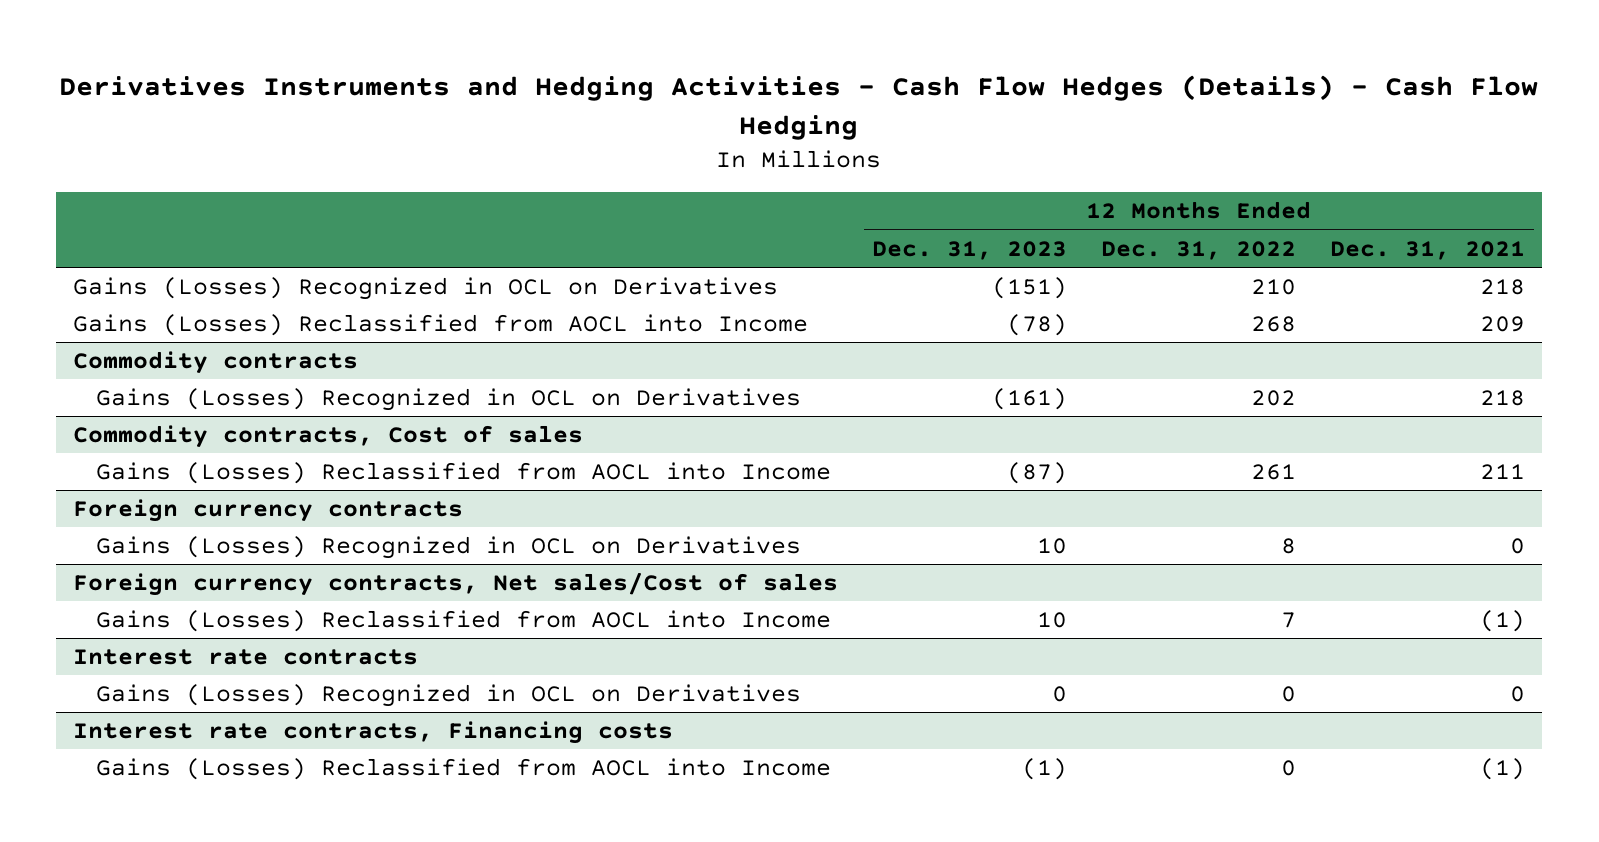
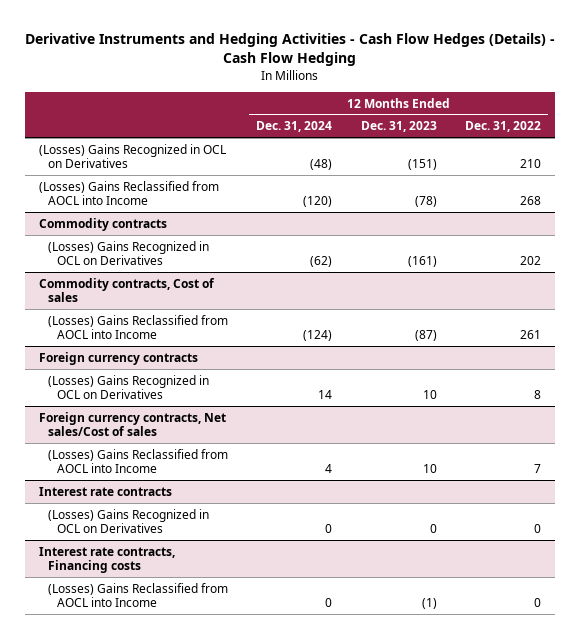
[59,74,1539,140] Derivatives Instruments and Hedging Activities - Cash Flow Hedges (Details) - Cash Flow Hedging -> [25,33,556,67] Derivative Instruments and Hedging Activities - Cash Flow Hedges (Details) - Cash Flow Hedging
[1330,240,1526,260] Dec. 31, 2021 -> none
none -> [256,121,333,133] Dec. 31, 2024
[73,277,779,301] Gains (Losses) Recognized in OCL on Derivatives -> [39,143,227,169] (Losses) Gains Recognized in OCL on Derivatives
[73,314,809,337] Gains (Losses) Reclassified from AOCL into Income -> [39,180,220,206] (Losses) Gains Reclassified from AOCL into Income
[95,388,801,412] Gains (Losses) Recognized in OCL on Derivatives -> [48,240,210,266] (Losses) Gains Recognized in OCL on Derivatives
[95,462,831,485] Gains (Losses) Reclassified from AOCL into Income -> [48,314,229,340] (Losses) Gains Reclassified from AOCL into Income
[95,536,801,560] Gains (Losses) Recognized in OCL on Derivatives -> [48,374,210,400] (Losses) Gains Recognized in OCL on Derivatives
[95,610,831,633] Gains (Losses) Reclassified from AOCL into Income -> [48,448,229,474] (Losses) Gains Reclassified from AOCL into Income
[95,684,801,708] Gains (Losses) Recognized in OCL on Derivatives -> [48,508,210,534] (Losses) Gains Recognized in OCL on Derivatives
[95,758,831,781] Gains (Losses) Reclassified from AOCL into Income -> [48,582,229,608] (Losses) Gains Reclassified from AOCL into Income

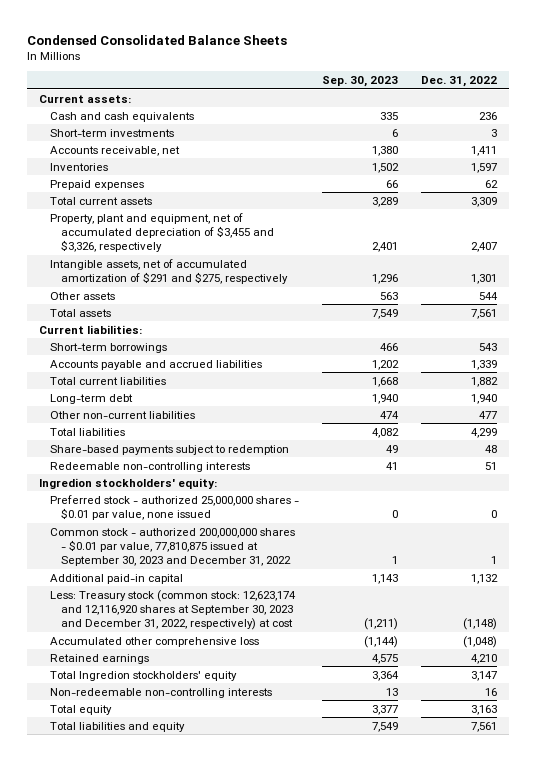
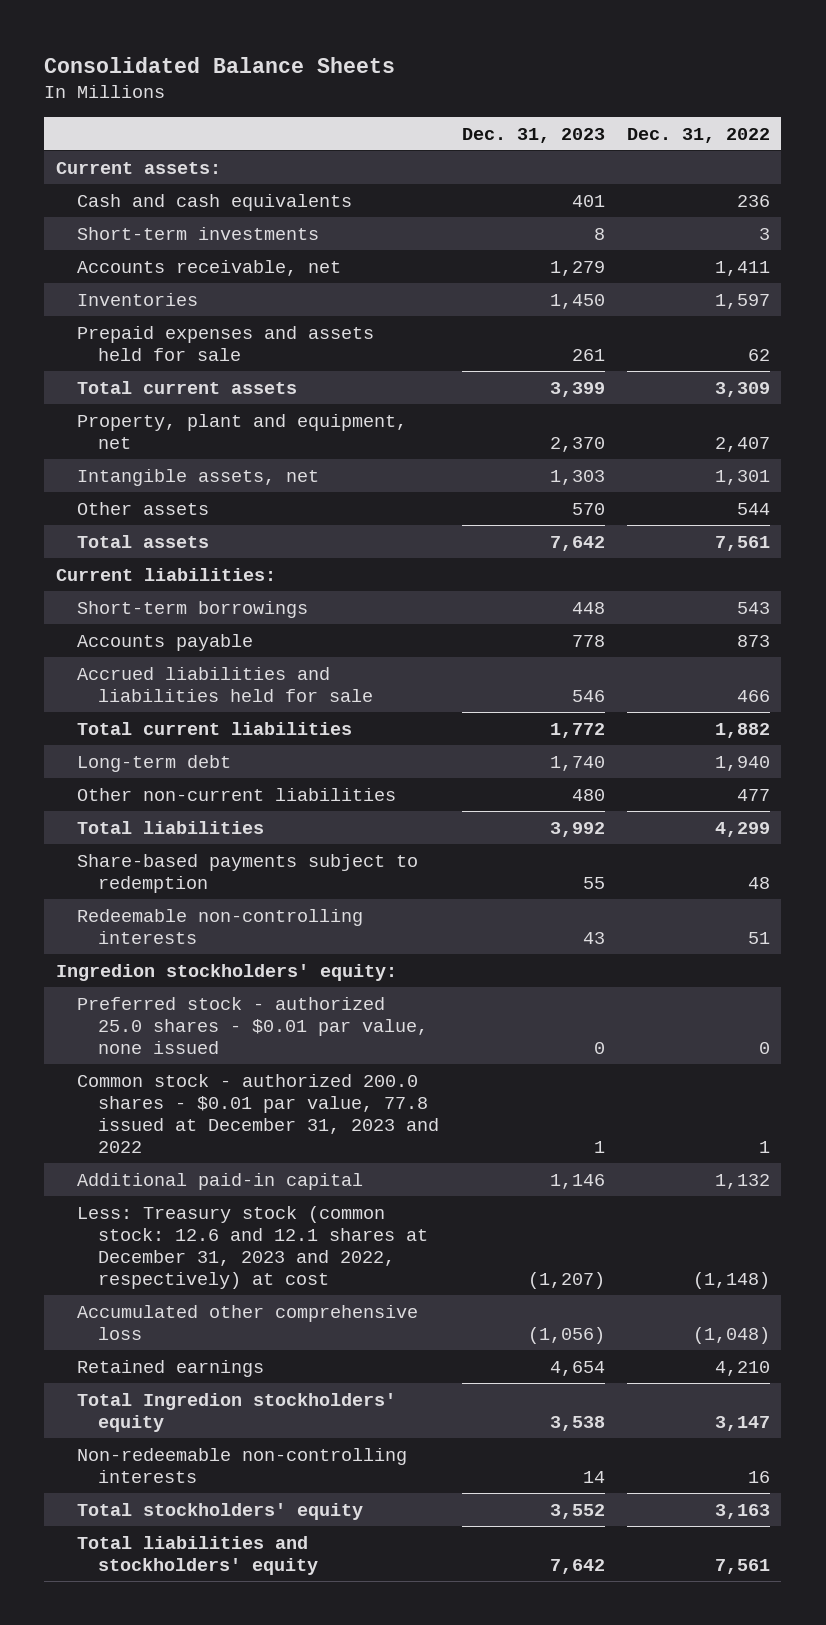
[27,34,288,45] Condensed Consolidated Balance Sheets -> [44,57,396,74] Consolidated Balance Sheets
[321,75,398,87] Sep. 30, 2023 -> none
none -> [461,127,605,143] Dec. 31, 2023
[49,179,144,190] Prepaid expenses -> none
none -> [76,325,374,361] Prepaid expenses and assets held for sale
[49,212,275,253] Property, plant and equipment, net of accumulated depreciation of $3,455 and $3,326, respectively -> [76,413,407,449] Property, plant and equipment, net
[49,258,289,284] Intangible assets, net of accumulated amortization of $291 and $275, respectively -> [76,468,319,486] Intangible assets, net
[49,359,262,370] Accounts payable and accrued liabilities -> none
none -> [76,633,253,651] Accounts payable
none -> [76,666,374,702] Accrued liabilities and liabilities held for sale
[49,494,299,520] Preferred stock - authorized 25,000,000 shares - $0.01 par value, none issued -> [76,996,429,1054] Preferred stock - authorized 25.0 shares - $0.01 par value, none issued
[49,527,295,567] Common stock - authorized 200,000,000 shares - $0.01 par value, 77,810,875 issued at September 30, 2023 and December 31, 2022 -> [76,1073,440,1154] Common stock - authorized 200.0 shares - $0.01 par value, 77.8 issued at December 31, 2023 and 2022
[49,589,296,631] Less: Treasury stock (common stock: 12,623,174 and 12,116,920 shares at September 30, 2023 and December 31, 2022, respectively) at cost -> [76,1205,429,1290] Less: Treasury stock (common stock: 12.6 and 12.1 shares at December 31, 2023 and 2022, respectively) at cost
[49,704,112,715] Total equity -> [76,1502,363,1520] Total stockholders' equity
[49,721,185,732] Total liabilities and equity -> [76,1535,319,1575] Total liabilities and stockholders' equity

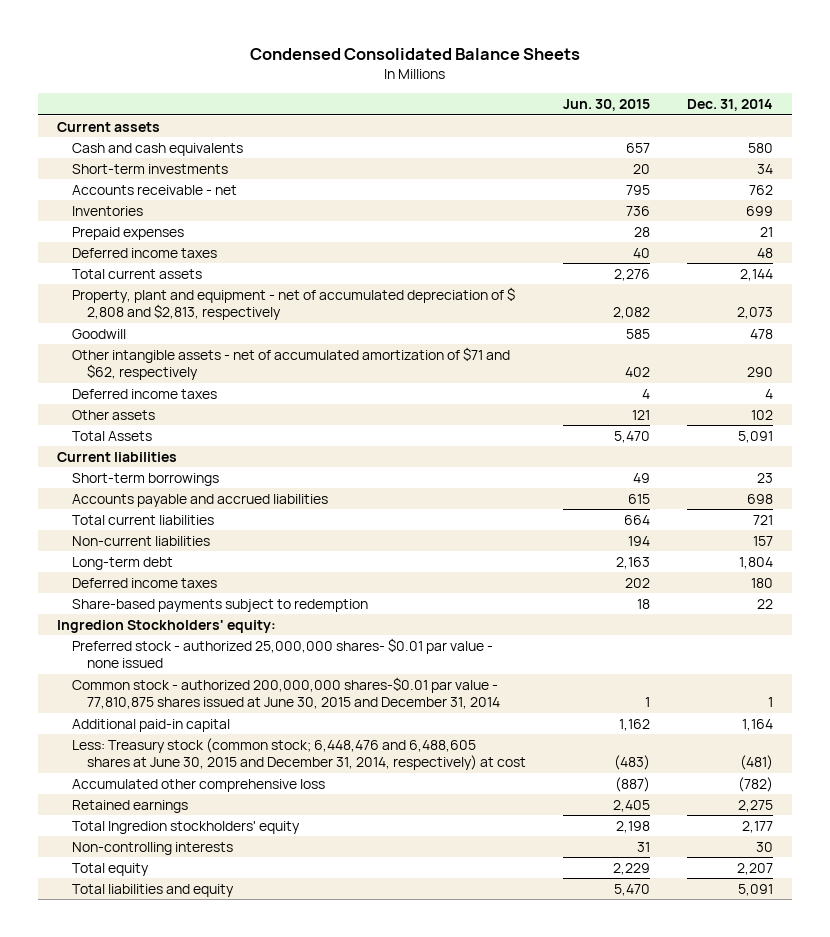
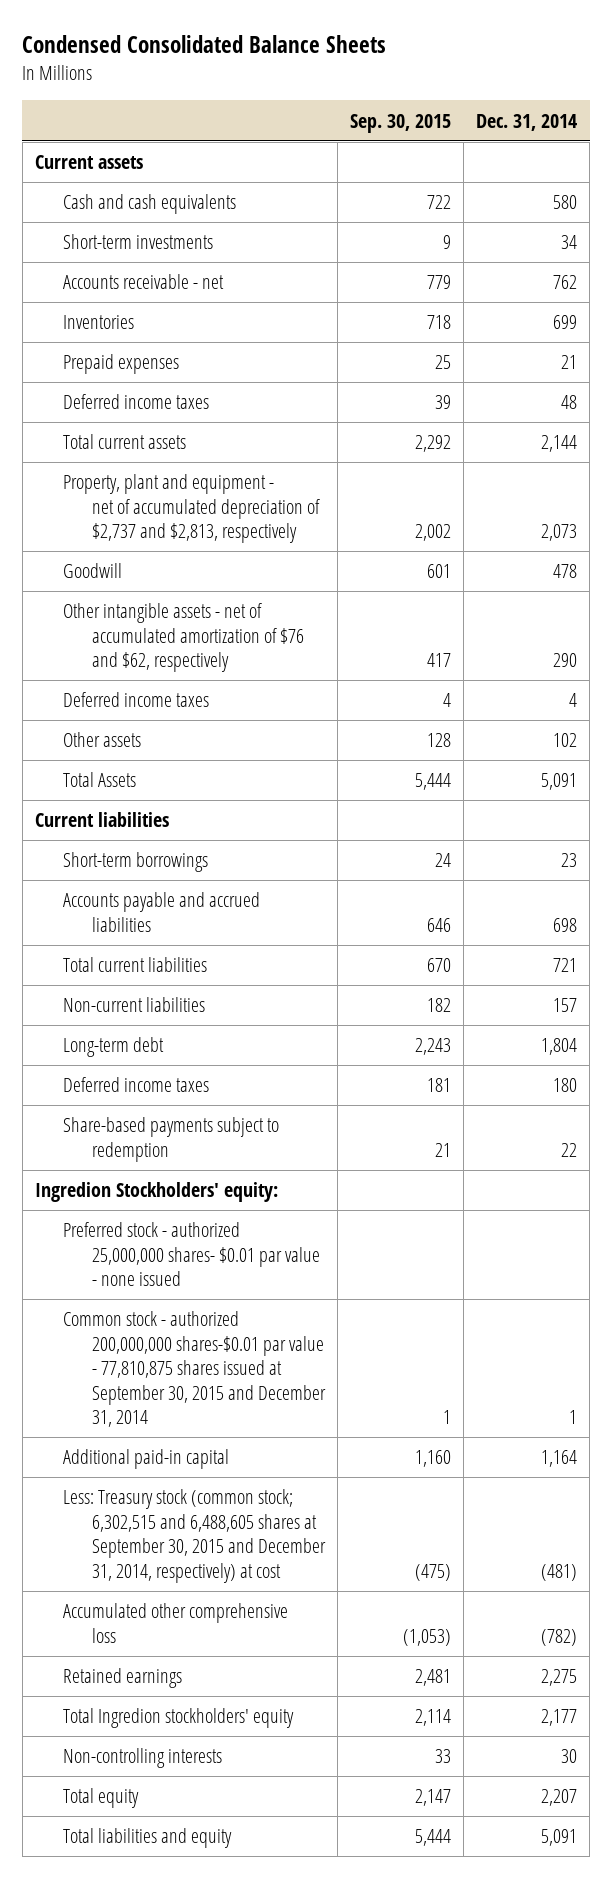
[563,99,651,112] Jun. 30, 2015 -> none
none -> [349,113,451,133] Sep. 30, 2015
[71,286,515,321] Property, plant and equipment - net of accumulated depreciation of $ 2,808 and $2,813, respectively -> [63,474,320,544] Property, plant and equipment - net of accumulated depreciation of $2,737 and $2,813, respectively
[71,346,510,381] Other intangible assets - net of accumulated amortization of $71 and $62, respectively -> [63,603,304,673] Other intangible assets - net of accumulated amortization of $76 and $62, respectively
[71,676,500,710] Common stock - authorized 200,000,000 shares-$0.01 par value - 77,810,875 shares issued at June 30, 2015 and December 31, 2014 -> [63,1311,326,1428] Common stock - authorized 200,000,000 shares-$0.01 par value - 77,810,875 shares issued at September 30, 2015 and December 31, 2014
[71,737,526,771] Less: Treasury stock (common stock; 6,448,476 and 6,488,605 shares at June 30, 2015 and December 31, 2014, respectively) at cost -> [63,1489,326,1583] Less: Treasury stock (common stock; 6,302,515 and 6,488,605 shares at September 30, 2015 and December 31, 2014, respectively) at cost

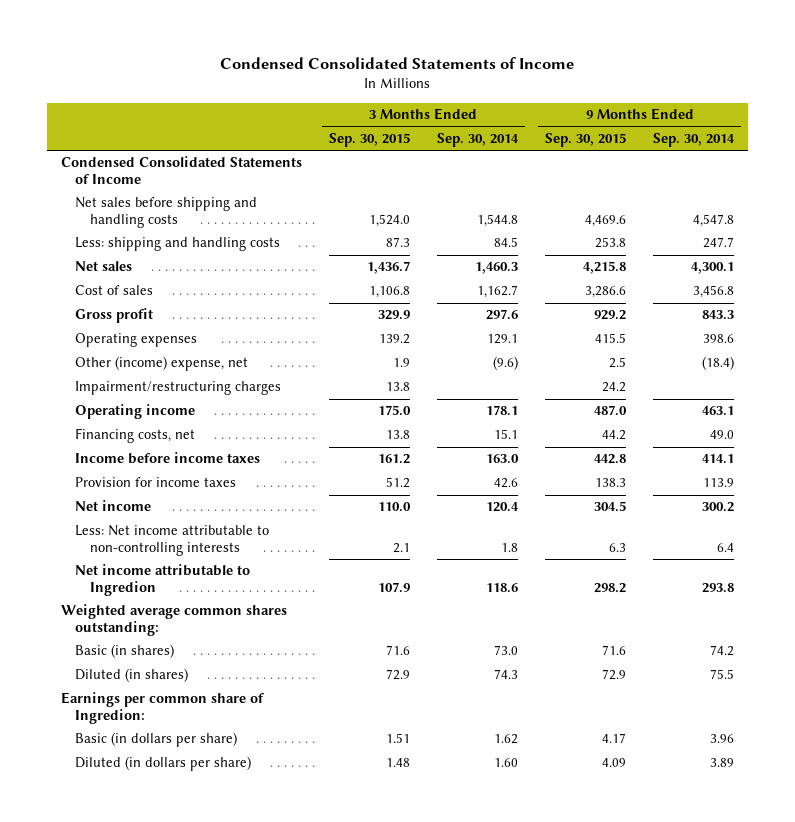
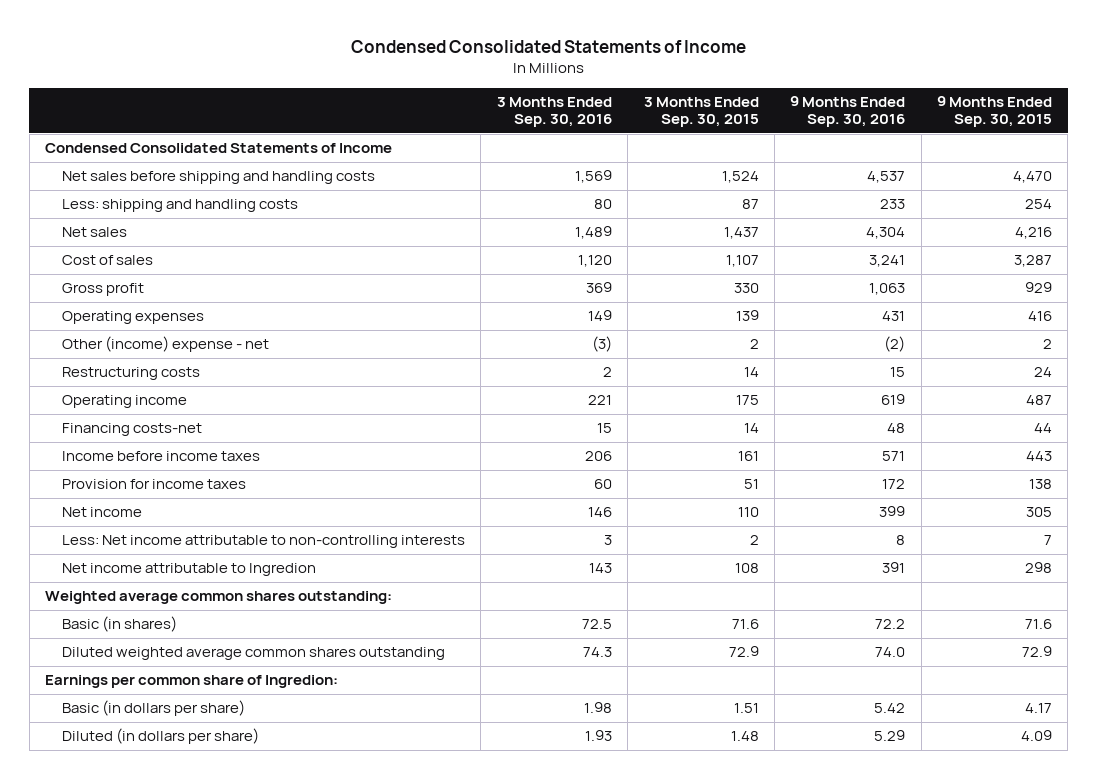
[436,132,519,147] Sep. 30, 2014 -> none
[653,132,736,147] Sep. 30, 2014 -> none
none -> [496,97,612,128] 3 Months Ended Sep. 30, 2016
none -> [790,96,906,128] 9 Months Ended Sep. 30, 2016
[75,381,282,396] Impairment/restructuring charges -> none
[368,214,410,228] 1,524.0 -> [721,171,759,184] 1,524
[585,215,627,228] 4,469.6 -> [1013,171,1053,184] 4,470
[385,237,410,248] 87.3 -> [741,199,759,210] 87
[595,237,627,249] 253.8 -> [1025,199,1053,210] 254
[366,261,410,275] 1,436.7 -> [723,227,759,240] 1,437
[583,261,627,275] 4,215.8 -> [1015,227,1053,240] 4,216
[368,286,410,299] 1,106.8 -> [725,255,759,268] 1,107
[585,286,627,299] 3,286.6 -> [1014,255,1053,268] 3,287
[377,310,410,321] 329.9 -> [733,283,759,294] 330
[594,310,627,321] 929.2 -> [1025,282,1053,294] 929
[378,334,410,345] 139.2 -> [735,310,759,322] 139
[595,333,627,344] 415.5 -> [1028,311,1053,322] 416
[75,356,249,372] Other (income) expense, net -> [61,336,269,353] Other (income) expense - net
[392,358,410,368] 1.9 -> [749,339,759,350] 2
[609,357,627,369] 2.5 -> [1043,339,1053,350] 2
none -> [61,367,200,381] Restructuring costs
[377,405,411,417] 175.0 -> [735,395,759,406] 175
[594,405,628,417] 487.0 -> [1026,395,1053,406] 487
[75,428,196,444] Financing costs, net -> [61,423,202,437] Financing costs-net
[385,430,410,440] 13.8 -> [743,423,759,434] 14
[602,430,627,441] 44.2 -> [1034,423,1053,434] 44
[377,454,410,465] 161.2 -> [737,451,759,462] 161
[594,454,627,465] 442.8 -> [1026,451,1053,462] 443
[385,477,410,489] 51.2 -> [743,479,759,490] 51
[595,478,627,488] 138.3 -> [1029,479,1053,490] 138
[377,502,411,513] 110.0 -> [737,507,759,518] 110
[594,501,627,513] 304.5 -> [1026,507,1053,518] 305
[392,543,410,554] 2.1 -> [749,535,759,546] 2
[609,543,627,553] 6.3 -> [1044,535,1053,546] 7
[377,582,410,594] 107.9 -> [734,563,759,574] 108
[594,583,627,594] 298.2 -> [1025,562,1053,574] 298
[75,668,189,683] Diluted (in shares) -> [61,647,445,661] Diluted weighted average common shares outstanding

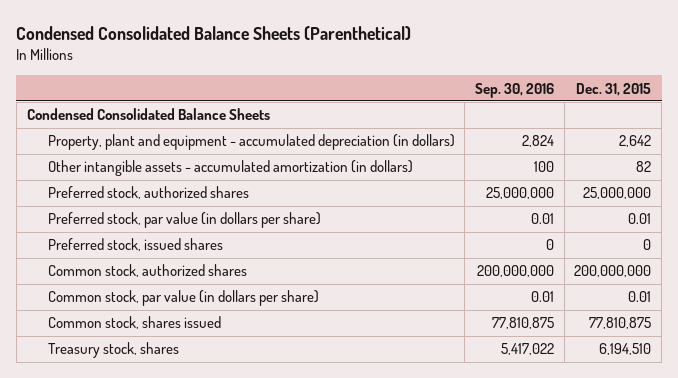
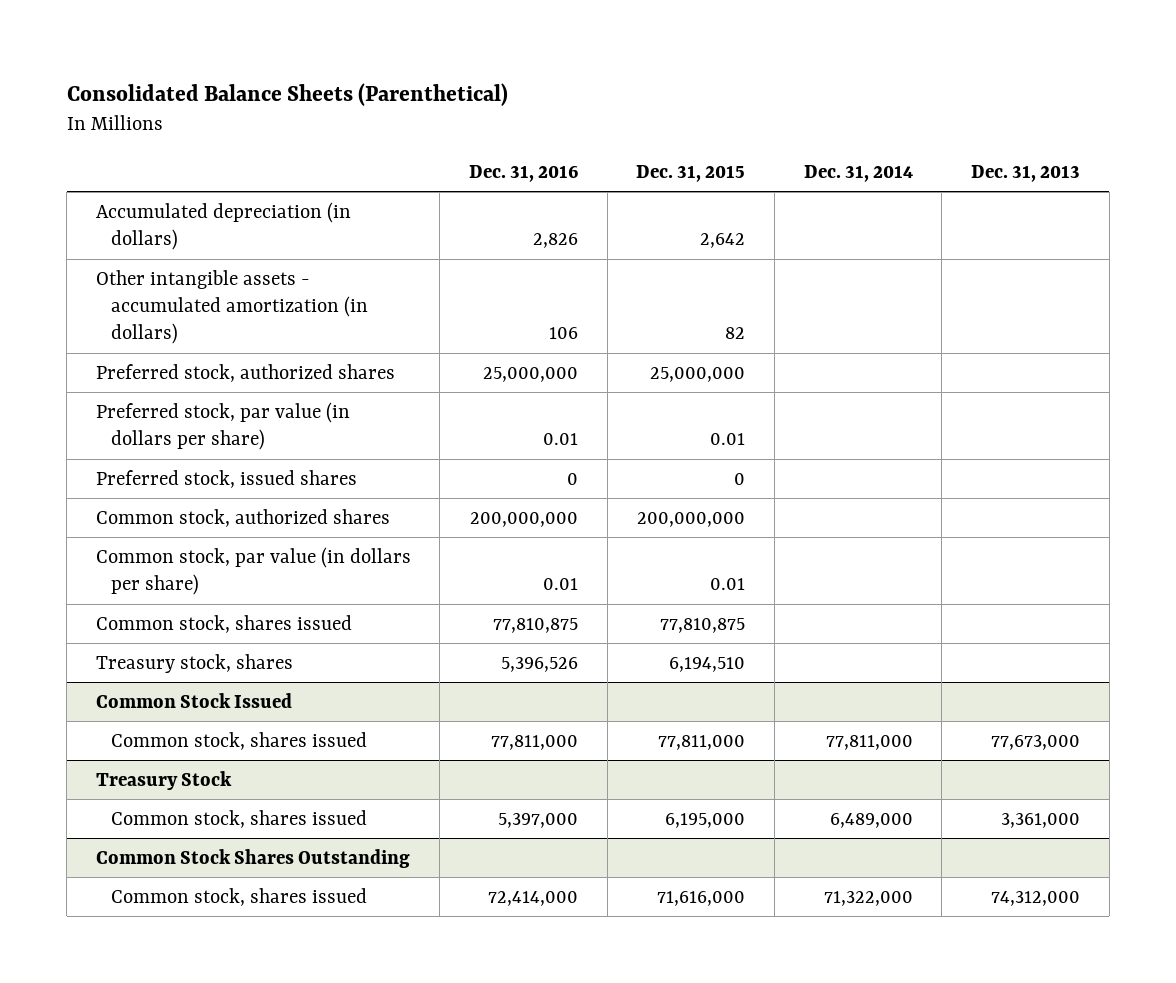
[16,25,412,40] Condensed Consolidated Balance Sheets (Parenthetical) -> [66,82,508,106] Consolidated Balance Sheets (Parenthetical)
[475,82,555,98] Sep. 30, 2016 -> none
none -> [469,164,579,182] Dec. 31, 2016
none -> [803,164,913,182] Dec. 31, 2014
none -> [971,164,1081,182] Dec. 31, 2013
[26,108,270,121] Condensed Consolidated Balance Sheets -> none
[47,134,455,151] Property, plant and equipment - accumulated depreciation (in dollars) -> [95,201,351,251] Accumulated depreciation (in dollars)
none -> [95,692,292,708] Common Stock Issued
none -> [111,731,368,750] Common stock, shares issued
none -> [95,770,232,790] Treasury Stock
none -> [111,809,368,828] Common stock, shares issued
none -> [95,848,410,868] Common Stock Shares Outstanding
none -> [111,887,368,906] Common stock, shares issued

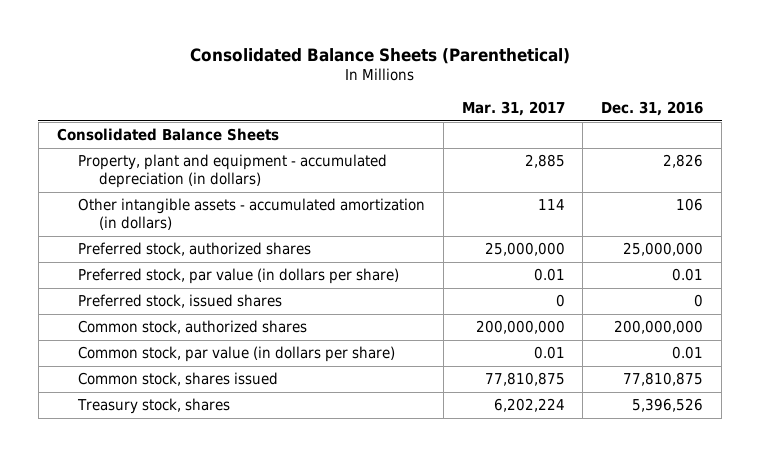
[636,164,746,182] Dec. 31, 2015 -> none
[803,164,913,182] Dec. 31, 2014 -> none
[971,164,1081,182] Dec. 31, 2013 -> none
none -> [461,100,565,116] Mar. 31, 2017
none -> [56,128,279,142] Consolidated Balance Sheets
[95,201,351,251] Accumulated depreciation (in dollars) -> [77,154,387,189] Property, plant and equipment - accumulated depreciation (in dollars)
[95,692,292,708] Common Stock Issued -> none
[111,731,368,750] Common stock, shares issued -> none
[95,770,232,790] Treasury Stock -> none
[111,809,368,828] Common stock, shares issued -> none
[95,848,410,868] Common Stock Shares Outstanding -> none
[111,887,368,906] Common stock, shares issued -> none

